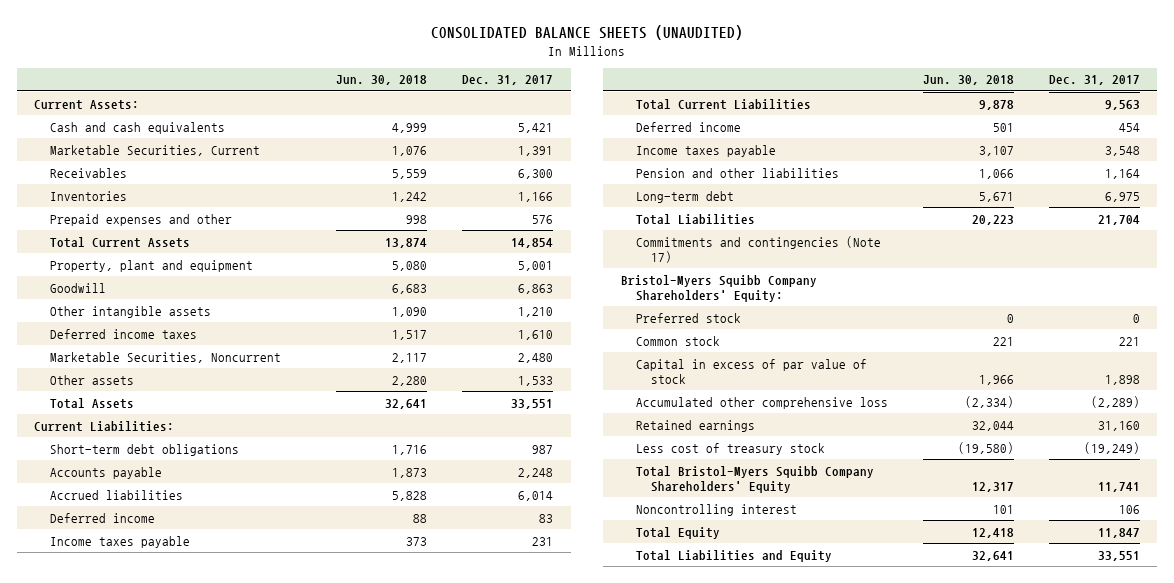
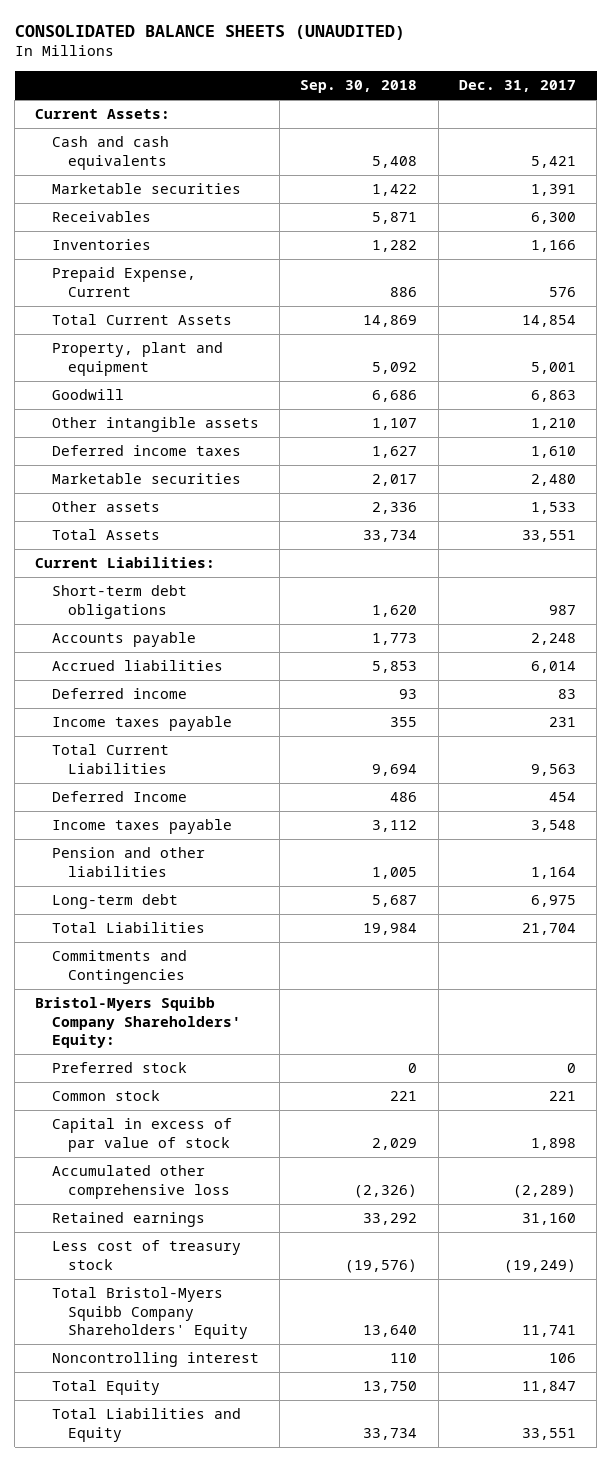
[336,75,428,86] Jun. 30, 2018 -> none
none -> [300,80,418,94] Sep. 30, 2018
[49,144,260,156] Marketable Securities, Current -> [51,183,241,195] Marketable securities
[49,213,232,226] Prepaid expenses and other -> [51,267,196,297] Prepaid Expense, Current
[49,351,281,363] Marketable Securities, Noncurrent -> [51,473,241,485] Marketable securities
[635,121,741,132] Deferred income -> [51,791,187,803] Deferred Income
[635,235,881,263] Commitments and contingencies (Note 17) -> [51,950,187,984] Commitments and Contingencies

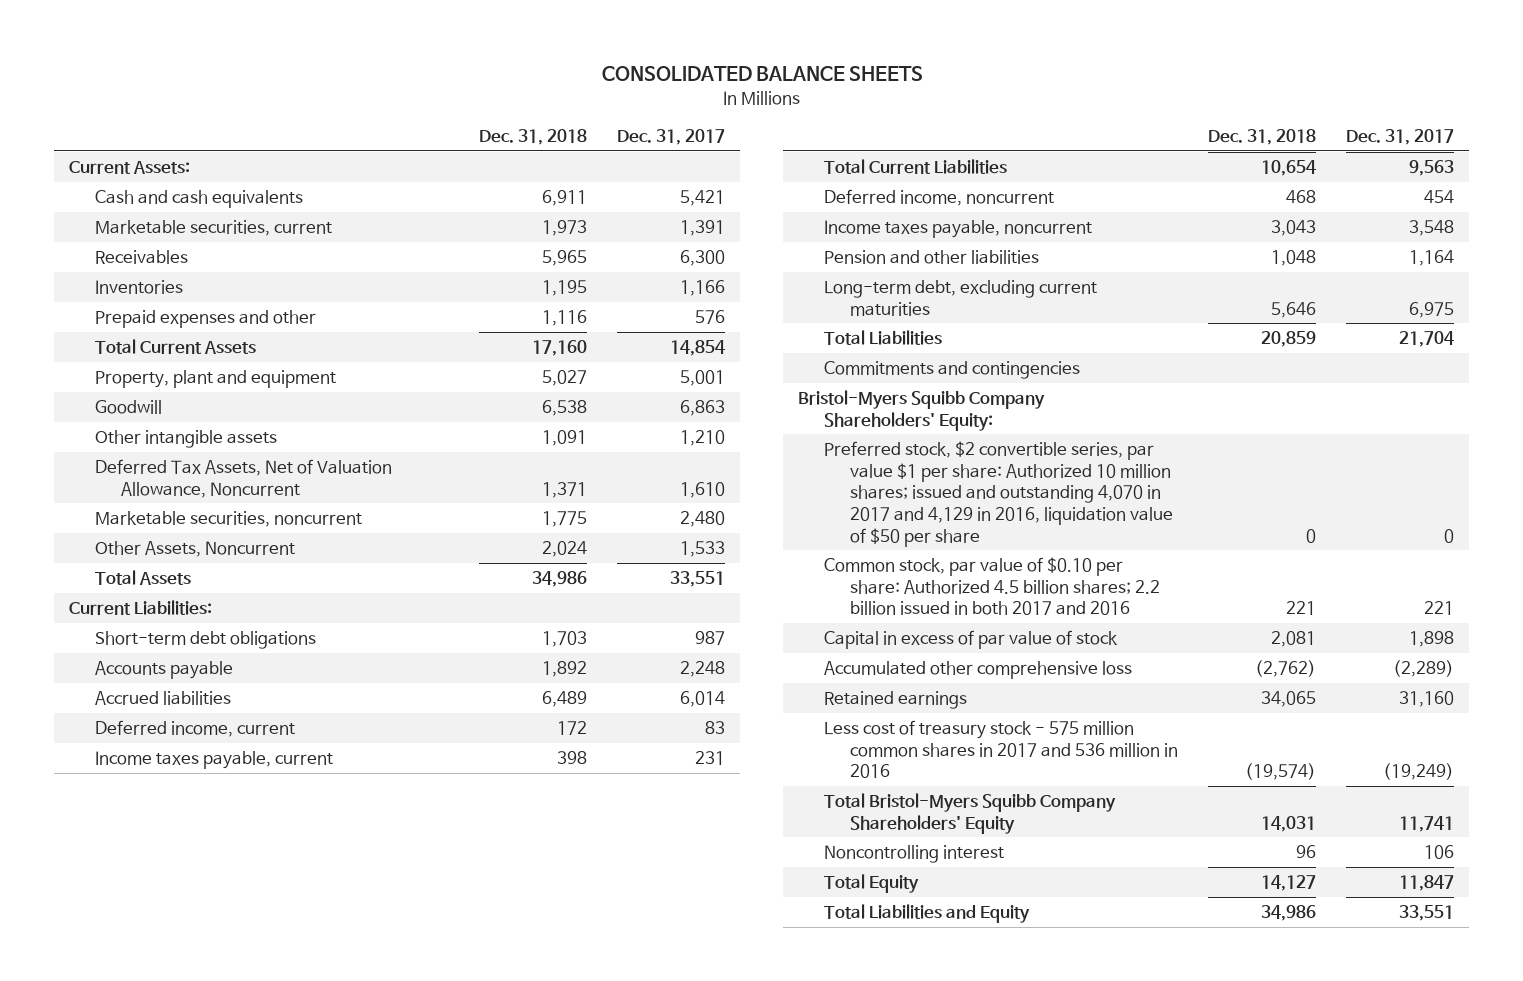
[14,24,405,40] CONSOLIDATED BALANCE SHEETS (UNAUDITED) -> [601,65,923,81] CONSOLIDATED BALANCE SHEETS
[300,80,418,94] Sep. 30, 2018 -> none
none -> [479,129,588,146] Dec. 31, 2018
[51,183,241,195] Marketable securities -> [95,220,333,237] Marketable securities, current
[51,267,196,297] Prepaid Expense, Current -> [95,310,317,329] Prepaid expenses and other
[51,445,241,457] Deferred income taxes -> [95,459,393,498] Deferred Tax Assets, Net of Valuation Allowance, Noncurrent
[51,473,241,485] Marketable securities -> [95,511,363,528] Marketable securities, noncurrent
[51,501,160,513] Other assets -> [95,541,296,558] Other Assets, Noncurrent
[51,688,187,700] Deferred income -> [95,720,296,738] Deferred income, current
[51,716,232,732] Income taxes payable -> [95,751,334,770] Income taxes payable, current
[51,791,187,803] Deferred Income -> [823,189,1054,207] Deferred income, noncurrent
[51,819,232,835] Income taxes payable -> [823,220,1092,239] Income taxes payable, noncurrent
[51,894,178,910] Long-term debt -> [823,280,1097,316] Long-term debt, excluding current maturities
[51,950,187,984] Commitments and Contingencies -> [823,361,1080,380] Commitments and contingencies
[51,1062,187,1074] Preferred stock -> [823,441,1173,547] Preferred stock, $2 convertible series, par value $1 per share: Authorized 10 million shares; issued and outstanding 4,070 in 2017 and 4,129 in 2016, liquidation value of $50 per share
[51,1090,160,1102] Common stock -> [823,557,1160,616] Common stock, par value of $0.10 per share: Authorized 4.5 billion shares; 2.2 billion issued in both 2017 and 2016
[51,1240,241,1270] Less cost of treasury stock -> [823,720,1178,779] Less cost of treasury stock - 575 million common shares in 2017 and 536 million in 2016

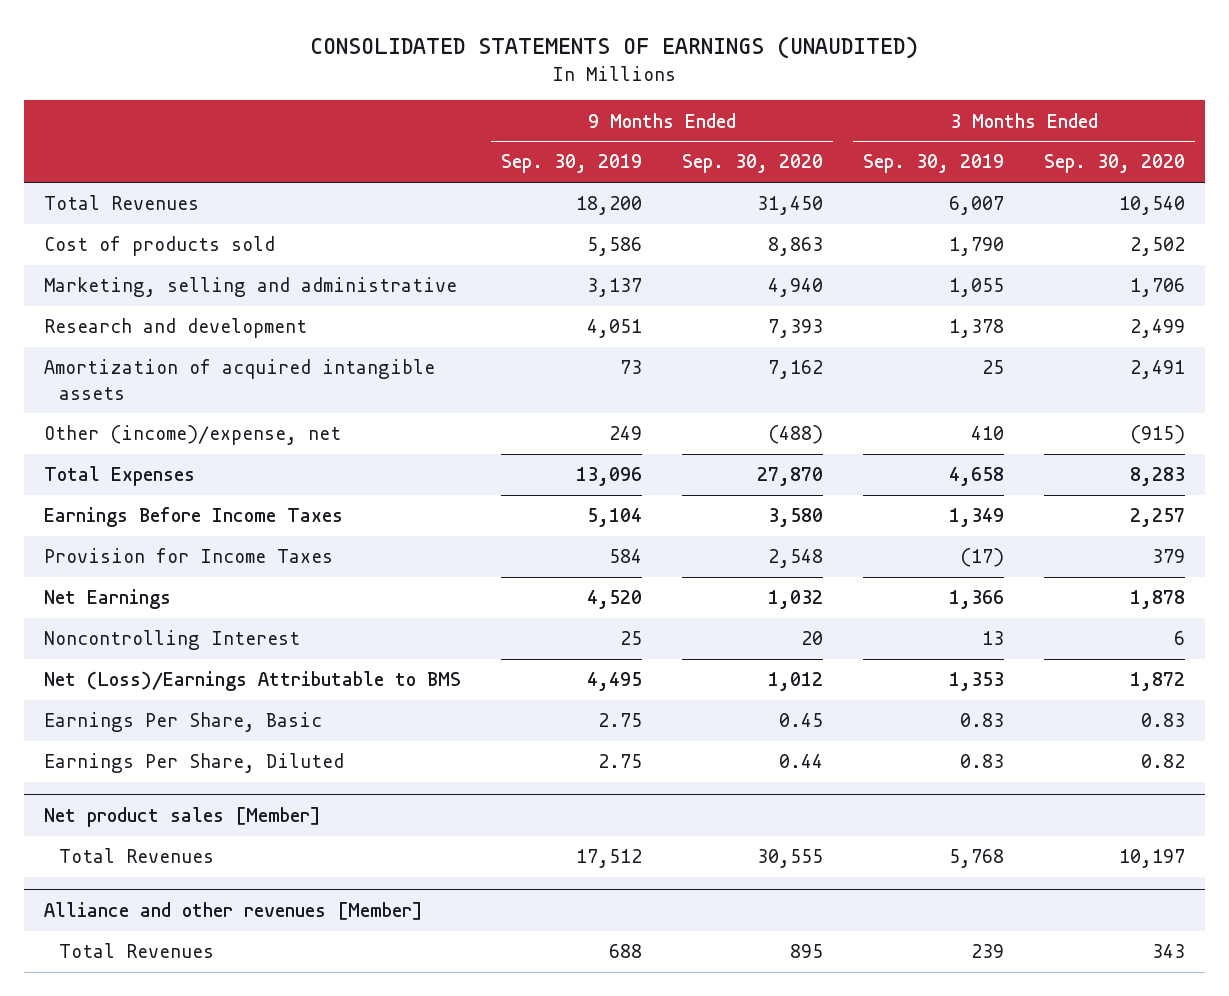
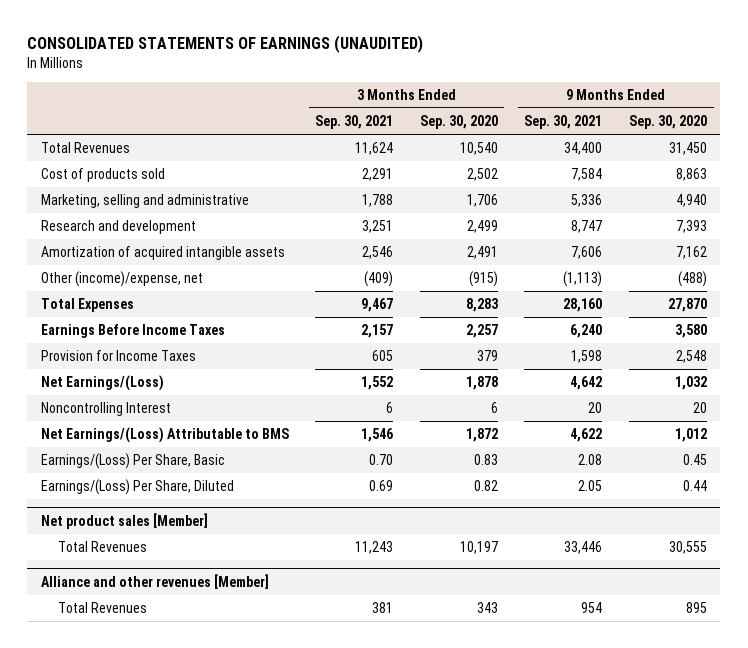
[500,154,642,174] Sep. 30, 2019 -> none
[862,154,1004,174] Sep. 30, 2019 -> none
none -> [315,115,394,130] Sep. 30, 2021
none -> [524,115,603,130] Sep. 30, 2021
[43,589,171,610] Net Earnings -> [40,375,164,392] Net Earnings/(Loss)
[43,671,461,692] Net (Loss)/Earnings Attributable to BMS -> [40,427,289,444] Net Earnings/(Loss) Attributable to BMS
[43,712,322,733] Earnings Per Share, Basic -> [40,453,225,470] Earnings/(Loss) Per Share, Basic
[43,753,344,774] Earnings Per Share, Diluted -> [40,479,234,496] Earnings/(Loss) Per Share, Diluted

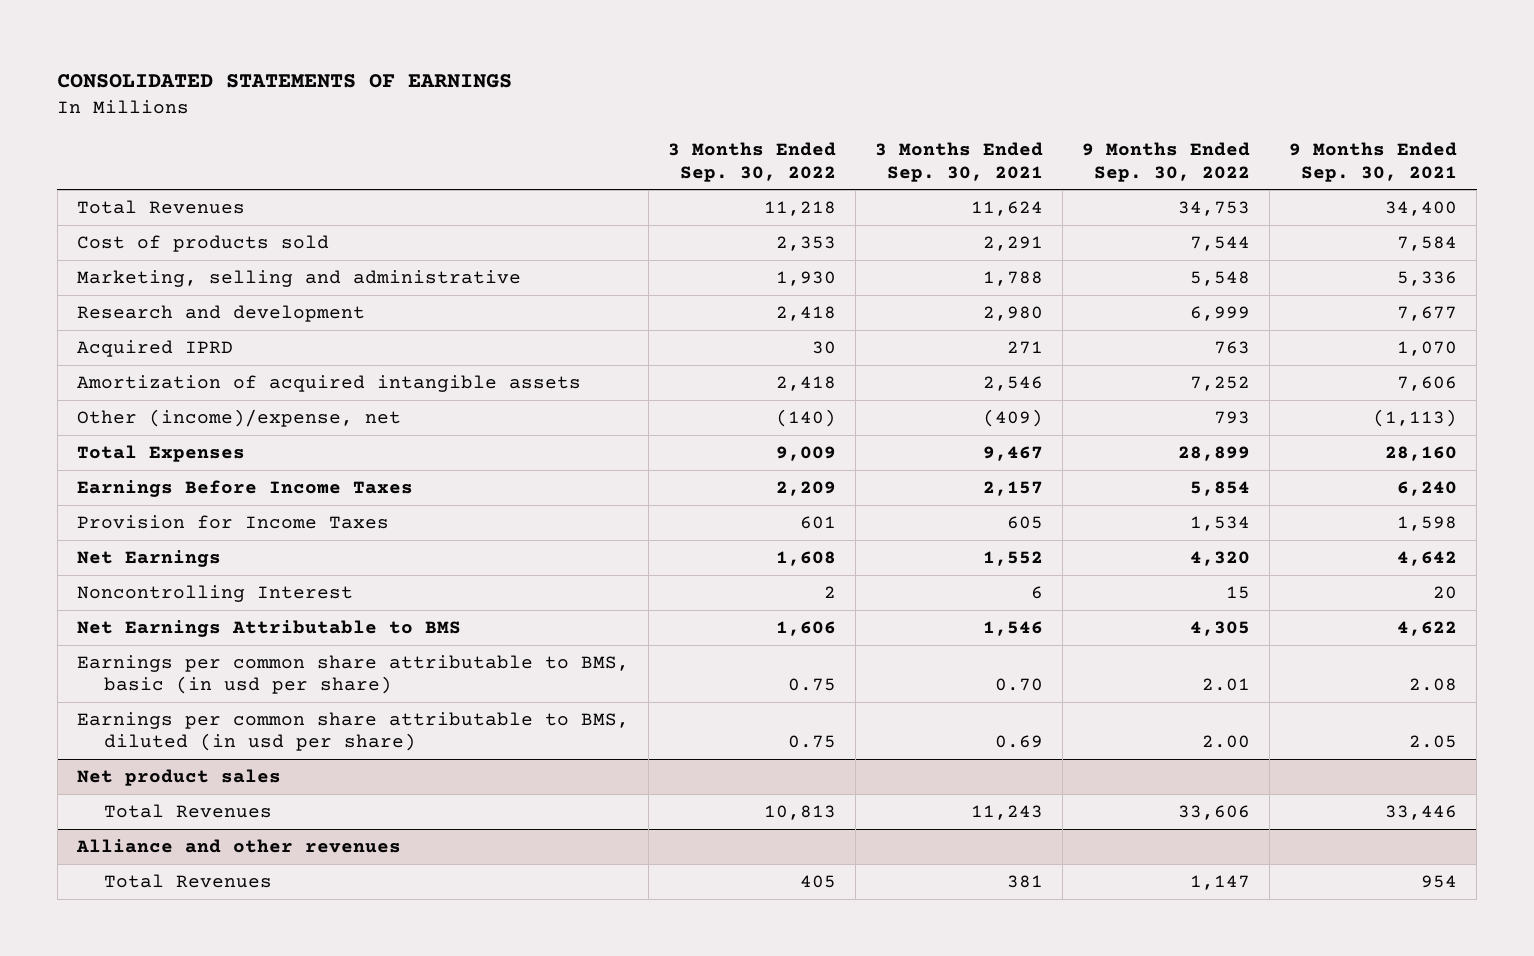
[27,34,424,53] CONSOLIDATED STATEMENTS OF EARNINGS (UNAUDITED) -> [57,74,513,89] CONSOLIDATED STATEMENTS OF EARNINGS
[419,115,498,130] Sep. 30, 2020 -> none
[629,115,708,130] Sep. 30, 2020 -> none
none -> [667,142,836,182] 3 Months Ended Sep. 30, 2022
none -> [1082,142,1251,182] 9 Months Ended Sep. 30, 2022
[362,220,394,234] 3,251 -> [982,305,1043,321] 2,980
[571,220,603,234] 8,747 -> [1397,305,1458,321] 7,677
none -> [76,339,233,357] Acquired IPRD
[40,375,164,392] Net Earnings/(Loss) -> [76,549,221,567] Net Earnings
[40,427,289,444] Net Earnings/(Loss) Attributable to BMS -> [76,619,461,637] Net Earnings Attributable to BMS
[40,453,225,470] Earnings/(Loss) Per Share, Basic -> [76,654,629,695] Earnings per common share attributable to BMS, basic (in usd per share)
[40,479,234,496] Earnings/(Loss) Per Share, Diluted -> [76,711,629,752] Earnings per common share attributable to BMS, diluted (in usd per share)
[40,512,208,529] Net product sales [Member] -> [76,768,281,786] Net product sales
[40,573,269,589] Alliance and other revenues [Member] -> [75,838,401,853] Alliance and other revenues

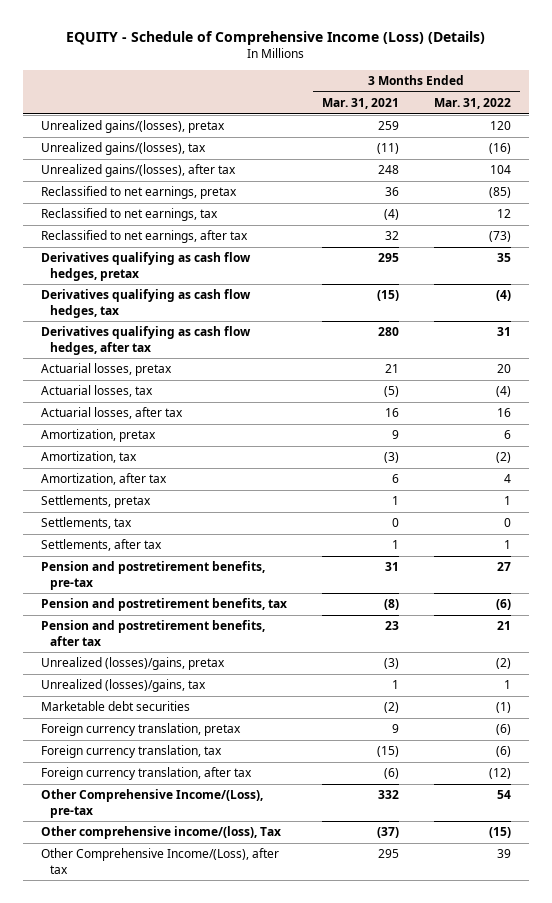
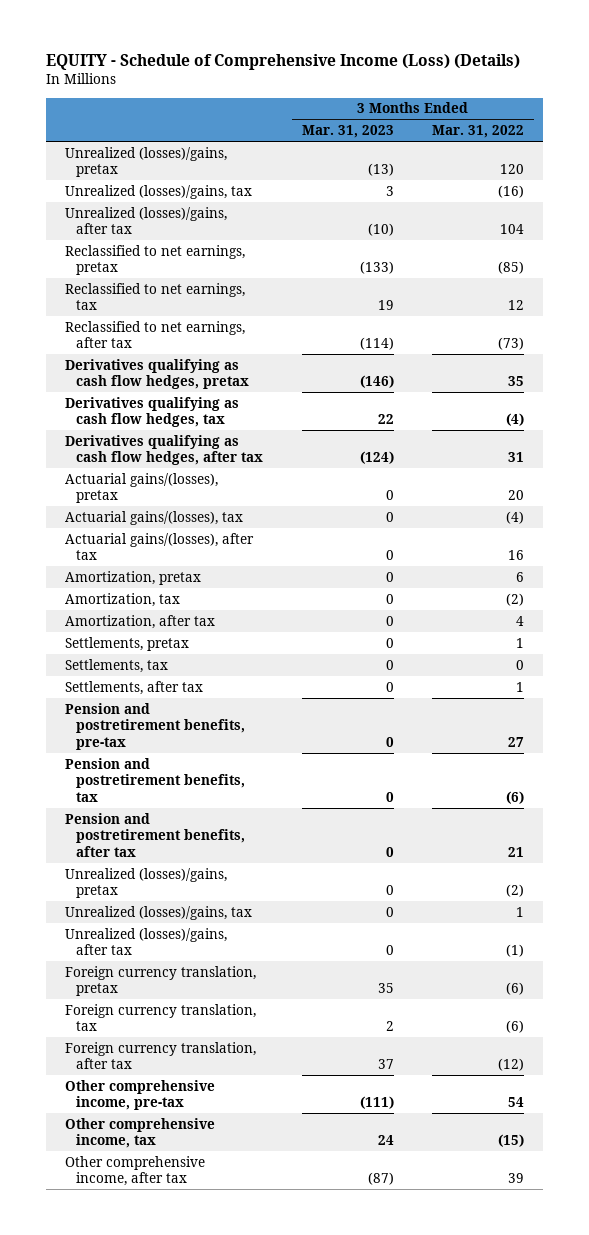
[321,98,399,110] Mar. 31, 2021 -> none
none -> [301,125,394,139] Mar. 31, 2023
[40,120,225,134] Unrealized gains/(losses), pretax -> [64,146,227,178] Unrealized (losses)/gains, pretax
[40,142,206,156] Unrealized gains/(losses), tax -> [64,184,252,199] Unrealized (losses)/gains, tax
[40,164,236,178] Unrealized gains/(losses), after tax -> [64,206,227,235] Unrealized (losses)/gains, after tax
[40,363,172,377] Actuarial losses, pretax -> [64,472,218,504] Actuarial gains/(losses), pretax
[40,385,153,398] Actuarial losses, tax -> [64,510,243,525] Actuarial gains/(losses), tax
[40,407,183,420] Actuarial losses, after tax -> [64,532,254,561] Actuarial gains/(losses), after tax
[40,701,190,712] Marketable debt securities -> [64,927,227,956] Unrealized (losses)/gains, after tax
[40,789,263,818] Other Comprehensive Income/(Loss), pre-tax -> [64,1079,215,1111] Other comprehensive income, pre-tax
[40,826,281,840] Other comprehensive income/(loss), Tax -> [64,1117,215,1149] Other comprehensive income, tax
[40,848,279,874] Other Comprehensive Income/(Loss), after tax -> [64,1155,205,1187] Other comprehensive income, after tax

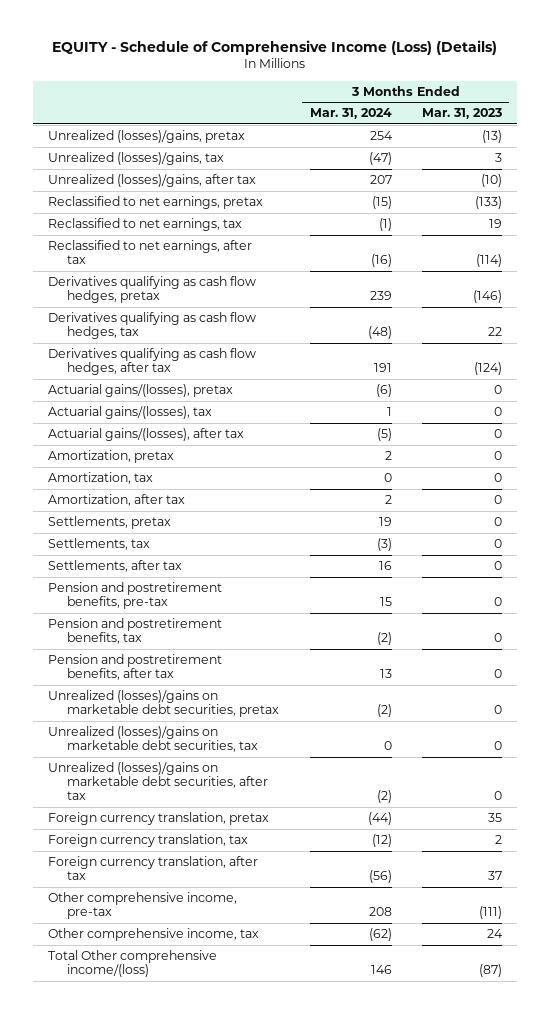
[432,125,525,139] Mar. 31, 2022 -> none
none -> [309,108,392,120] Mar. 31, 2024
[64,867,227,899] Unrealized (losses)/gains, pretax -> [47,690,280,718] Unrealized (losses)/gains on marketable debt securities, pretax
[64,905,252,920] Unrealized (losses)/gains, tax -> [47,726,259,753] Unrealized (losses)/gains on marketable debt securities, tax
[64,927,227,956] Unrealized (losses)/gains, after tax -> [47,762,269,801] Unrealized (losses)/gains on marketable debt securities, after tax
[64,1155,205,1187] Other comprehensive income, after tax -> [47,950,217,978] Total Other comprehensive income/(loss)

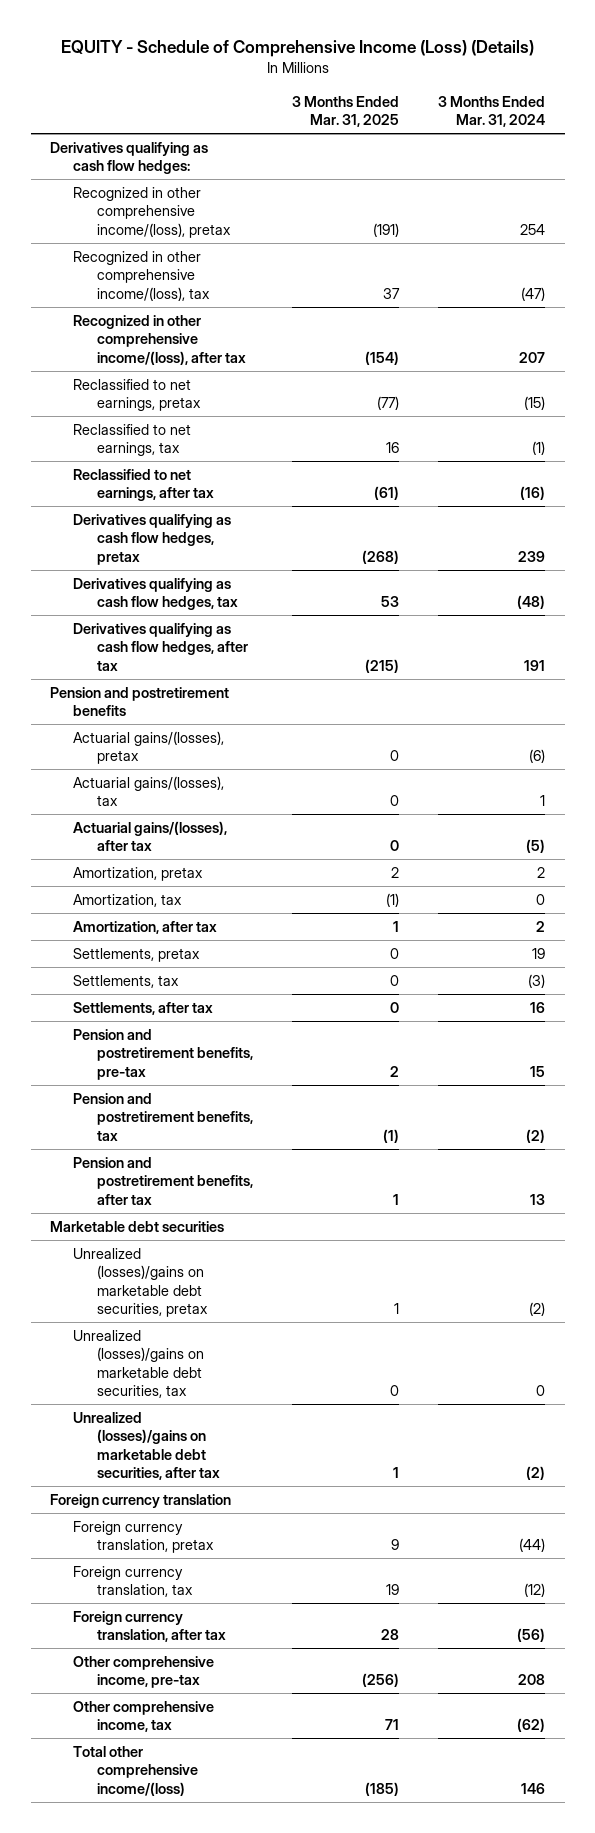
[421,108,502,120] Mar. 31, 2023 -> none
none -> [291,95,399,128] 3 Months Ended Mar. 31, 2025
none -> [50,141,209,175] Derivatives qualifying as cash flow hedges:
[47,130,245,144] Unrealized (losses)/gains, pretax -> [73,186,231,238] Recognized in other comprehensive income/(loss), pretax
[47,152,224,166] Unrealized (losses)/gains, tax -> [73,250,210,301] Recognized in other comprehensive income/(loss), tax
[47,174,256,188] Unrealized (losses)/gains, after tax -> [73,314,246,365] Recognized in other comprehensive income/(loss), after tax
none -> [50,686,230,717] Pension and postretirement benefits
none -> [50,1220,225,1232] Marketable debt securities
none -> [50,1493,232,1508] Foreign currency translation
[47,950,217,978] Total Other comprehensive income/(loss) -> [73,1745,198,1796] Total other comprehensive income/(loss)

